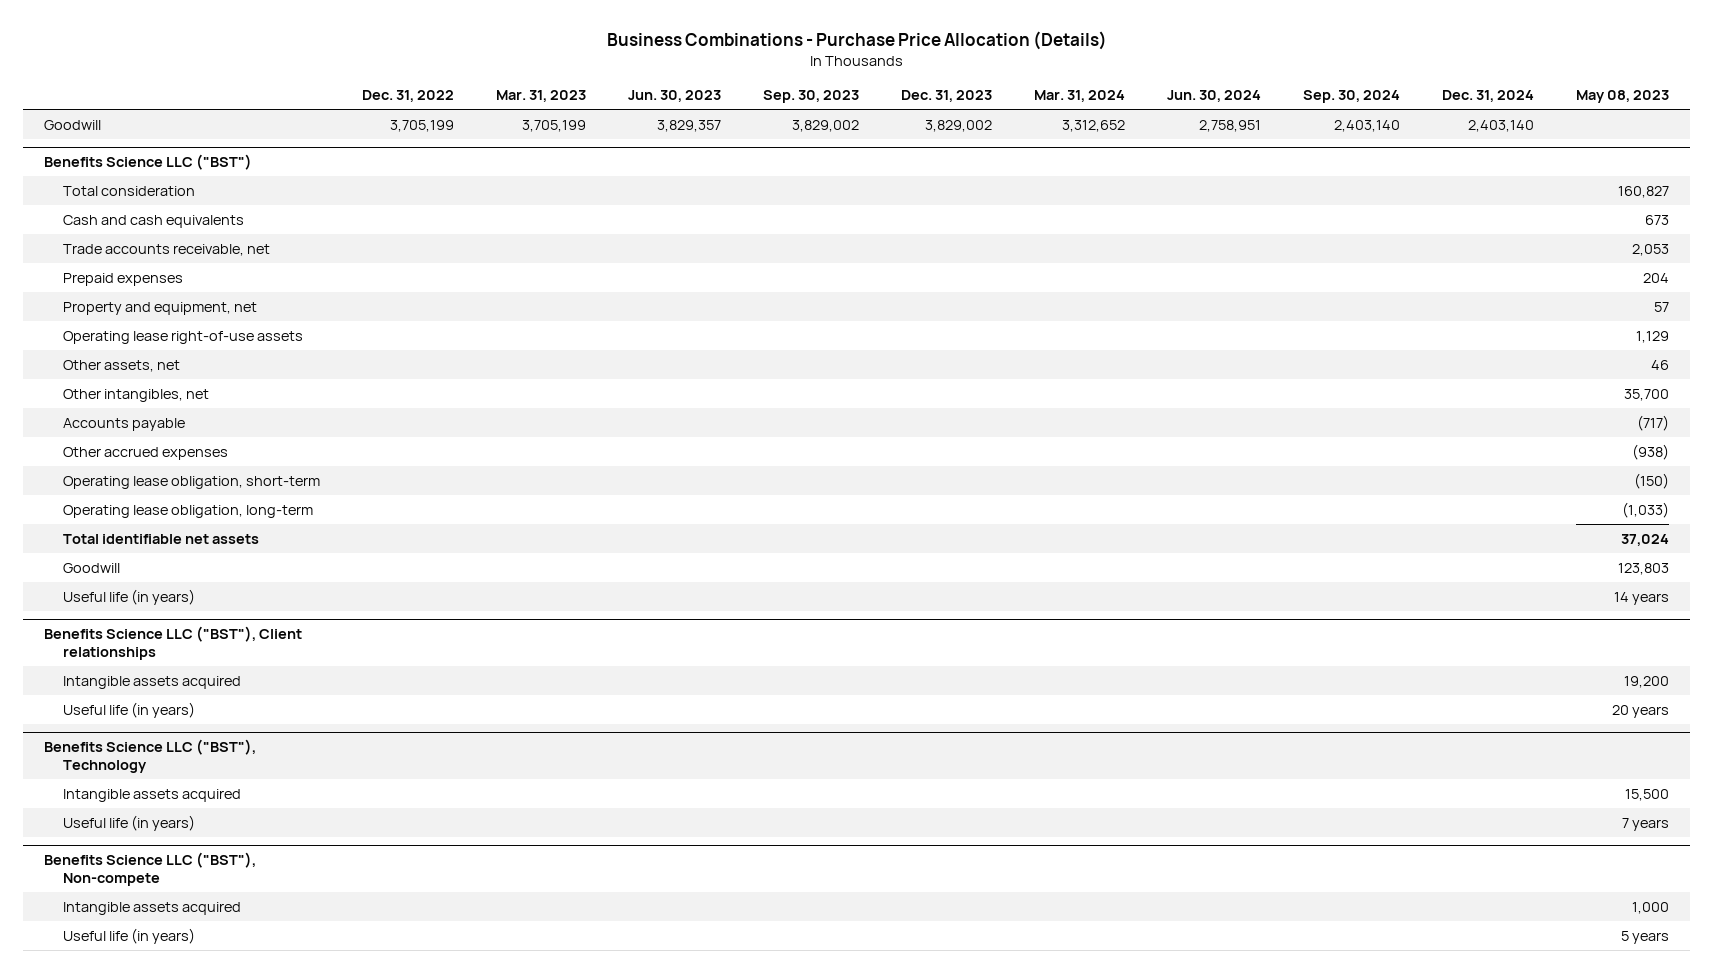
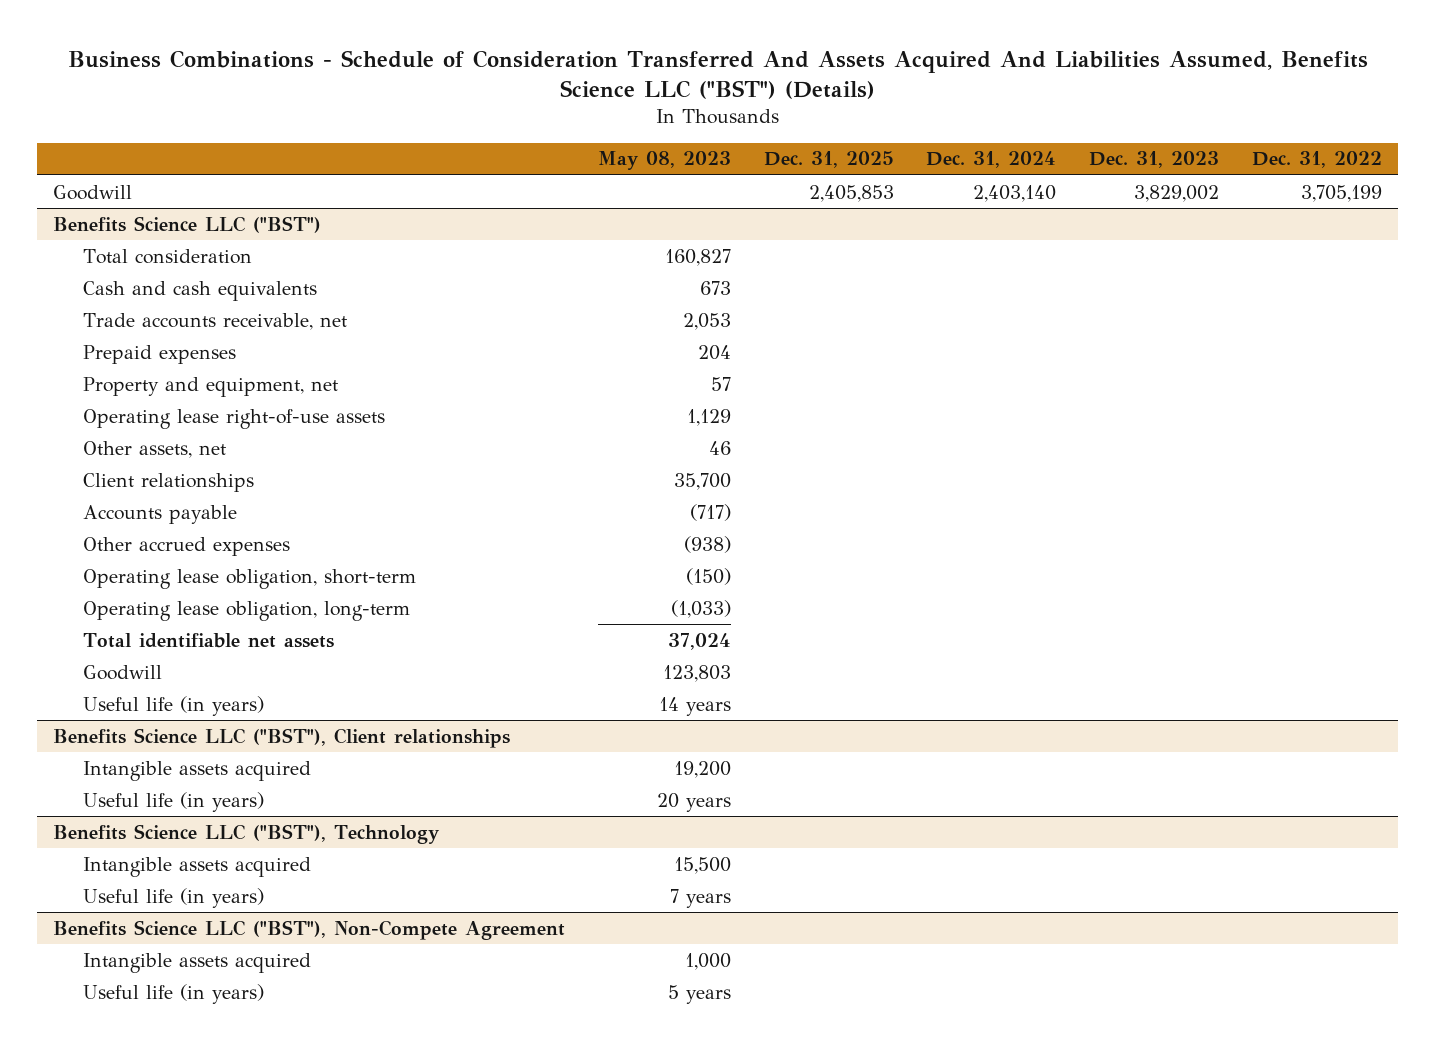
[606,31,1107,51] Business Combinations - Purchase Price Allocation (Details) -> [67,50,1368,100] Business Combinations - Schedule of Consideration Transferred And Assets Acquired And Liabilities Assumed, Benefits Science LLC ("BST") (Details)
[495,90,586,103] Mar. 31, 2023 -> none
[627,90,721,103] Jun. 30, 2023 -> none
[762,90,859,104] Sep. 30, 2023 -> none
[1033,90,1125,103] Mar. 31, 2024 -> none
[1166,90,1261,103] Jun. 30, 2024 -> none
[1303,90,1401,104] Sep. 30, 2024 -> none
none -> [763,151,894,169] Dec. 31, 2025
[62,388,209,402] Other intangibles, net -> [82,472,254,492] Client relationships
[44,852,257,886] Benefits Science LLC ("BST"), Non-compete -> [53,919,566,940] Benefits Science LLC ("BST"), Non-Compete Agreement

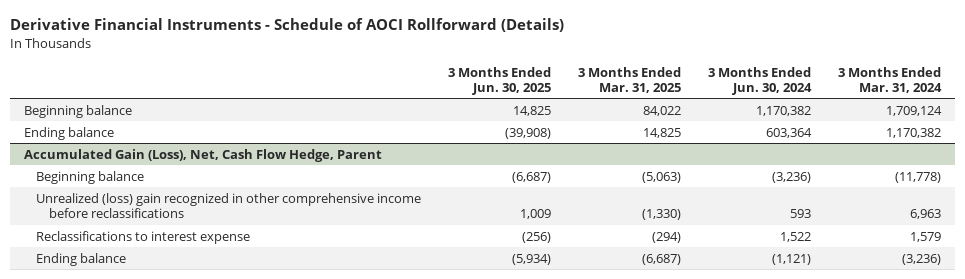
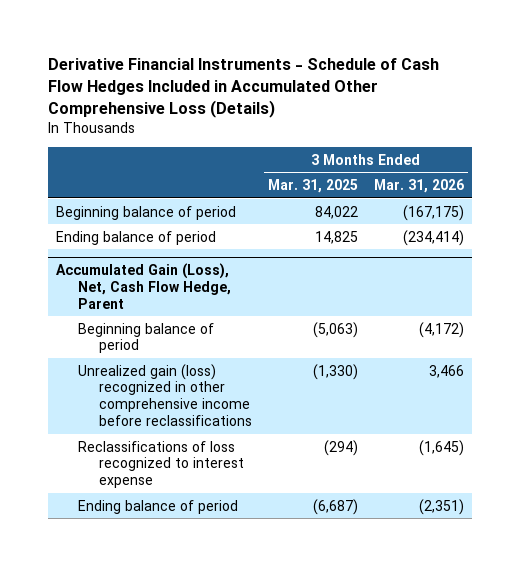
[10,18,565,33] Derivative Financial Instruments - Schedule of AOCI Rollforward (Details) -> [47,57,439,118] Derivative Financial Instruments - Schedule of Cash Flow Hedges Included in Accumulated Other Comprehensive Loss (Details)
[448,66,552,95] 3 Months Ended Jun. 30, 2025 -> none
[708,66,813,95] 3 Months Ended Jun. 30, 2024 -> none
[838,66,943,93] 3 Months Ended Mar. 31, 2024 -> none
none -> [373,179,464,194] Mar. 31, 2026
[23,104,132,118] Beginning balance -> [55,205,236,220] Beginning balance of period
[23,126,114,140] Ending balance -> [55,230,216,245] Ending balance of period
[36,170,145,184] Beginning balance -> [77,322,214,354] Beginning balance of period
[36,192,422,219] Unrealized (loss) gain recognized in other comprehensive income before reclassifications -> [77,363,253,426] Unrealized gain (loss) recognized in other comprehensive income before reclassifications
[36,230,251,244] Reclassifications to interest expense -> [77,440,245,489] Reclassifications of loss recognized to interest expense
[36,252,127,266] Ending balance -> [77,499,238,514] Ending balance of period

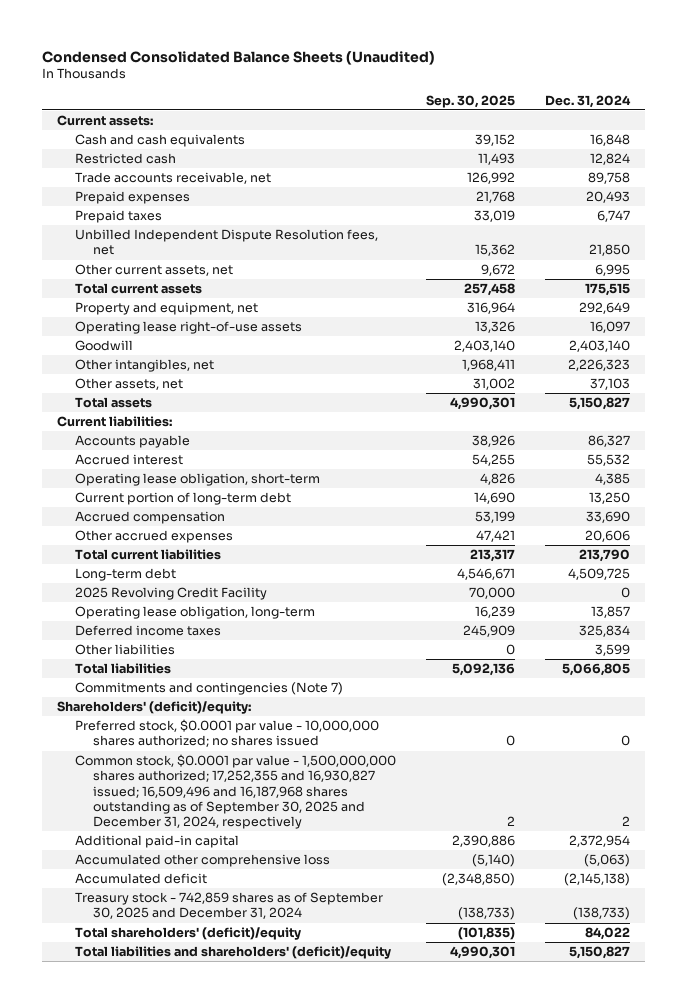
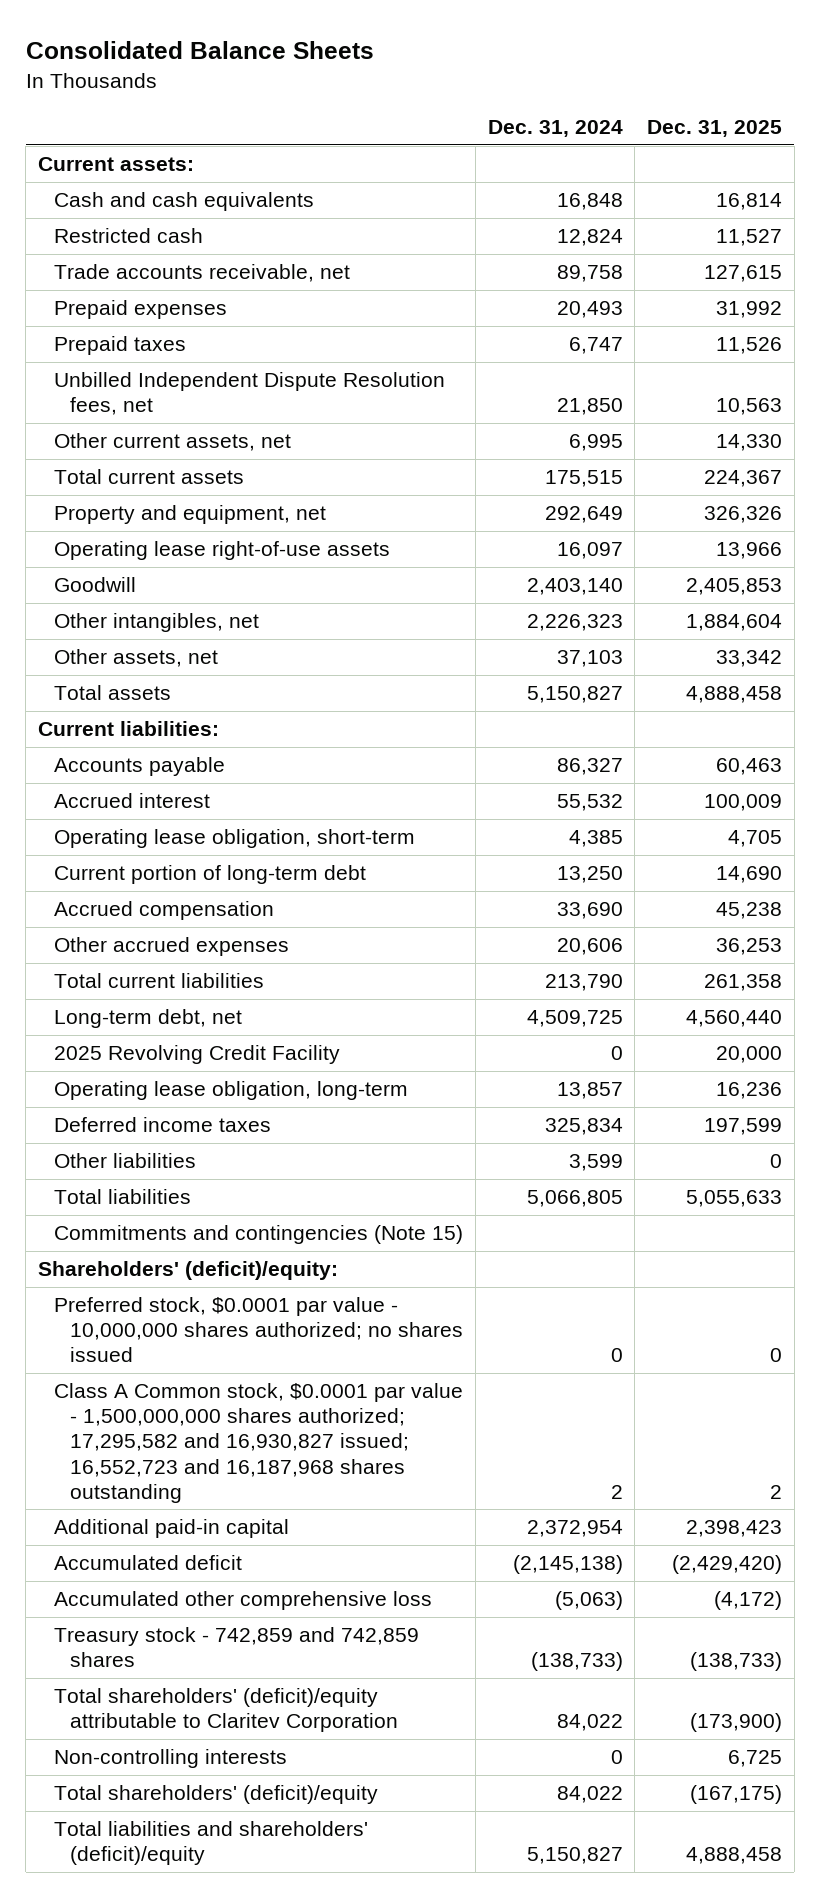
[42,50,436,65] Condensed Consolidated Balance Sheets (Unaudited) -> [25,40,374,59] Consolidated Balance Sheets
[426,94,516,108] Sep. 30, 2025 -> none
none -> [647,120,783,138] Dec. 31, 2025
[75,568,177,582] Long-term debt -> [54,1009,243,1029] Long-term debt, net
[75,682,344,696] Commitments and contingencies (Note 7) -> [54,1225,464,1245] Commitments and contingencies (Note 15)
[75,754,397,829] Common stock, $0.0001 par value - 1,500,000,000 shares authorized; 17,252,355 and 16,930,827 issued; 16,509,496 and 16,187,968 shares outstanding as of September 30, 2025 and December 31, 2024, respectively -> [54,1383,464,1503] Class A Common stock, $0.0001 par value - 1,500,000,000 shares authorized; 17,295,582 and 16,930,827 issued; 16,552,723 and 16,187,968 shares outstanding
[75,854,331,868] Accumulated other comprehensive loss -> [54,1591,433,1611] Accumulated other comprehensive loss
[75,892,384,920] Treasury stock - 742,859 shares as of September 30, 2025 and December 31, 2024 -> [54,1627,420,1668] Treasury stock - 742,859 and 742,859 shares
none -> [54,1688,399,1733] Total shareholders' (deficit)/equity attributable to Claritev Corporation
none -> [54,1749,288,1769] Non-controlling interests

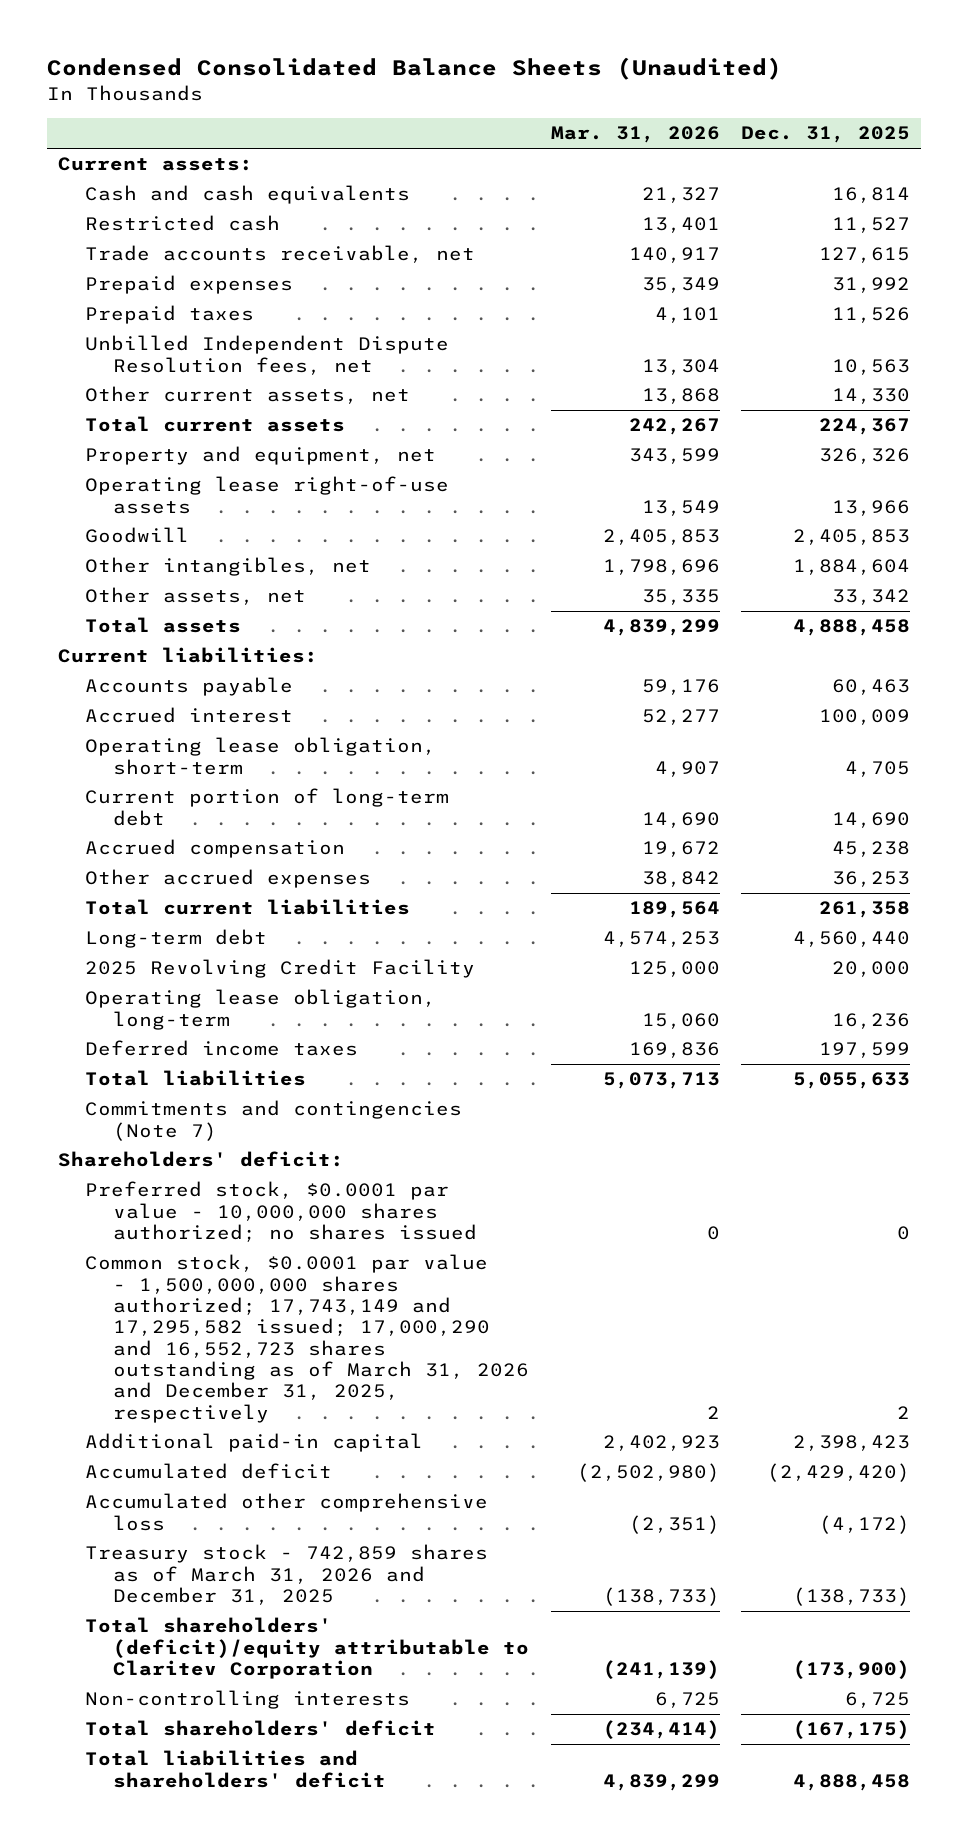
[25,40,374,59] Consolidated Balance Sheets -> [47,57,783,81] Condensed Consolidated Balance Sheets (Unaudited)
[487,120,623,138] Dec. 31, 2024 -> none
none -> [550,126,720,144] Mar. 31, 2026
[54,1009,243,1029] Long-term debt, net -> [85,929,268,949] Long-term debt
[54,1153,197,1169] Other liabilities -> none
[54,1225,464,1245] Commitments and contingencies (Note 15) -> [85,1100,463,1141] Commitments and contingencies (Note 7)
[38,1261,339,1281] Shareholders' (deficit)/equity: -> [57,1151,344,1168] Shareholders' deficit:
[54,1383,464,1503] Class A Common stock, $0.0001 par value - 1,500,000,000 shares authorized; 17,295,582 and 16,930,827 issued; 16,552,723 and 16,187,968 shares outstanding -> [85,1254,529,1423] Common stock, $0.0001 par value - 1,500,000,000 shares authorized; 17,743,149 and 17,295,582 issued; 17,000,290 and 16,552,723 shares outstanding as of March 31, 2026 and December 31, 2025, respectively
[54,1627,420,1668] Treasury stock - 742,859 and 742,859 shares -> [85,1544,489,1606] Treasury stock - 742,859 shares as of March 31, 2026 and December 31, 2025
[54,1785,379,1805] Total shareholders' (deficit)/equity -> [85,1720,437,1737] Total shareholders' deficit
[54,1821,369,1866] Total liabilities and shareholders' (deficit)/equity -> [85,1750,386,1788] Total liabilities and shareholders' deficit

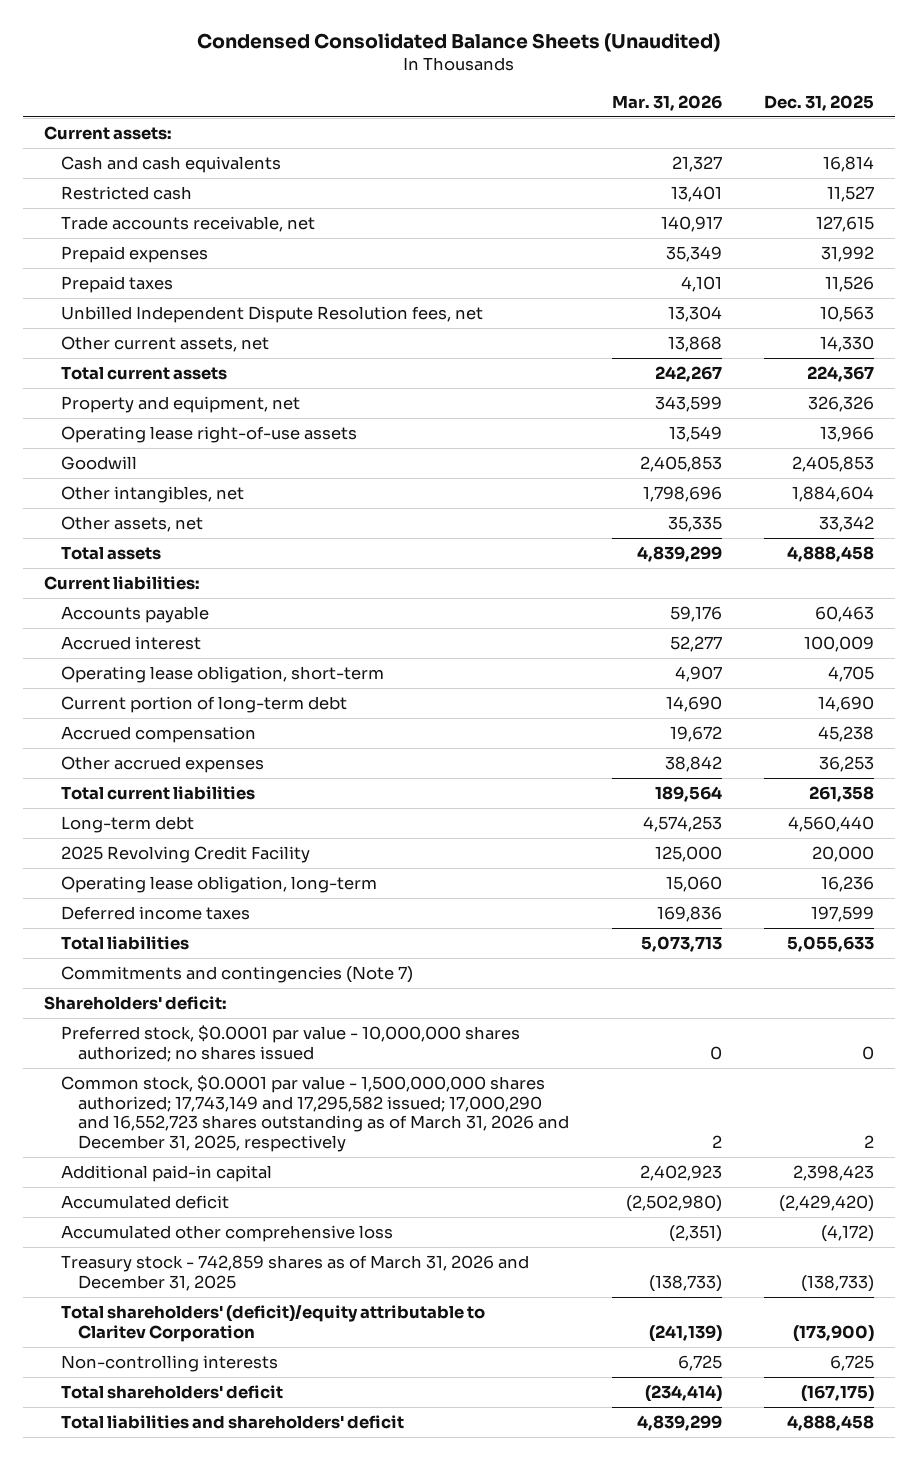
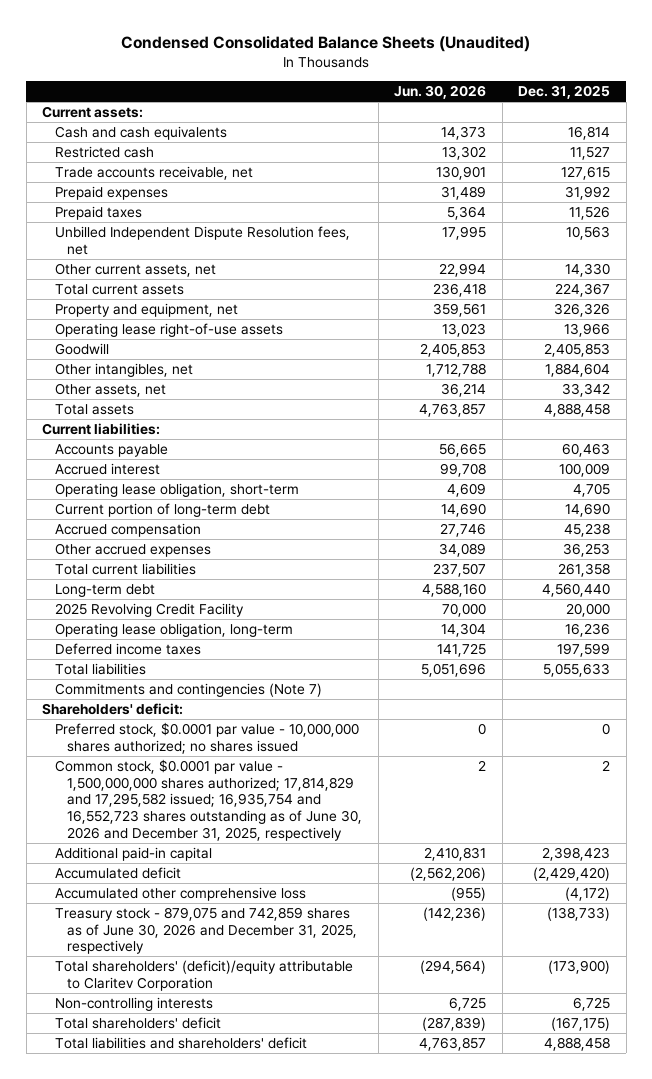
[611,94,722,111] Mar. 31, 2026 -> none
none -> [394,85,487,100] Jun. 30, 2026
[61,1074,570,1152] Common stock, $0.0001 par value - 1,500,000,000 shares authorized; 17,743,149 and 17,295,582 issued; 17,000,290 and 16,552,723 shares outstanding as of March 31, 2026 and December 31, 2025, respectively -> [54,759,363,841] Common stock, $0.0001 par value - 1,500,000,000 shares authorized; 17,814,829 and 17,295,582 issued; 16,935,754 and 16,552,723 shares outstanding as of June 30, 2026 and December 31, 2025, respectively
[61,1254,530,1291] Treasury stock - 742,859 shares as of March 31, 2026 and December 31, 2025 -> [54,907,358,955] Treasury stock - 879,075 and 742,859 shares as of June 30, 2026 and December 31, 2025, respectively

